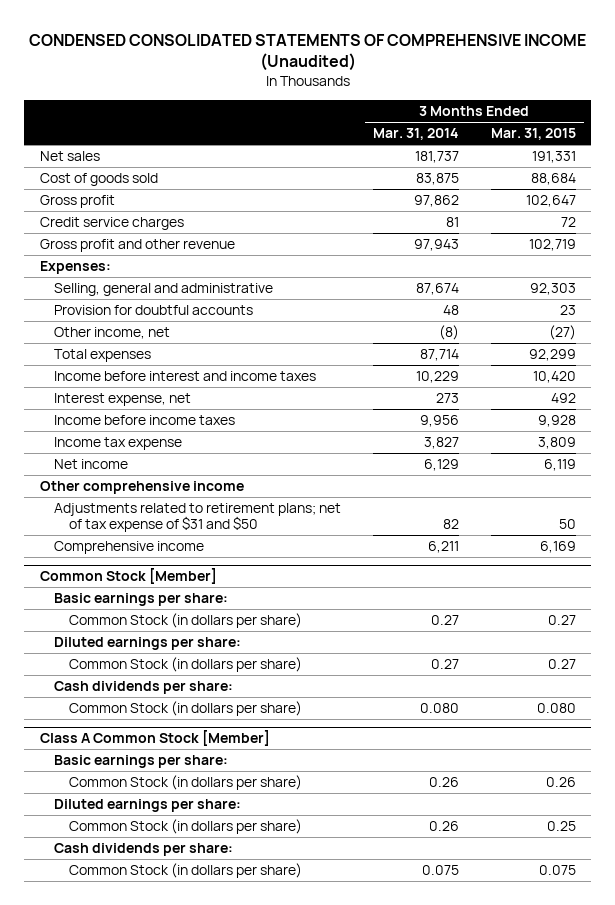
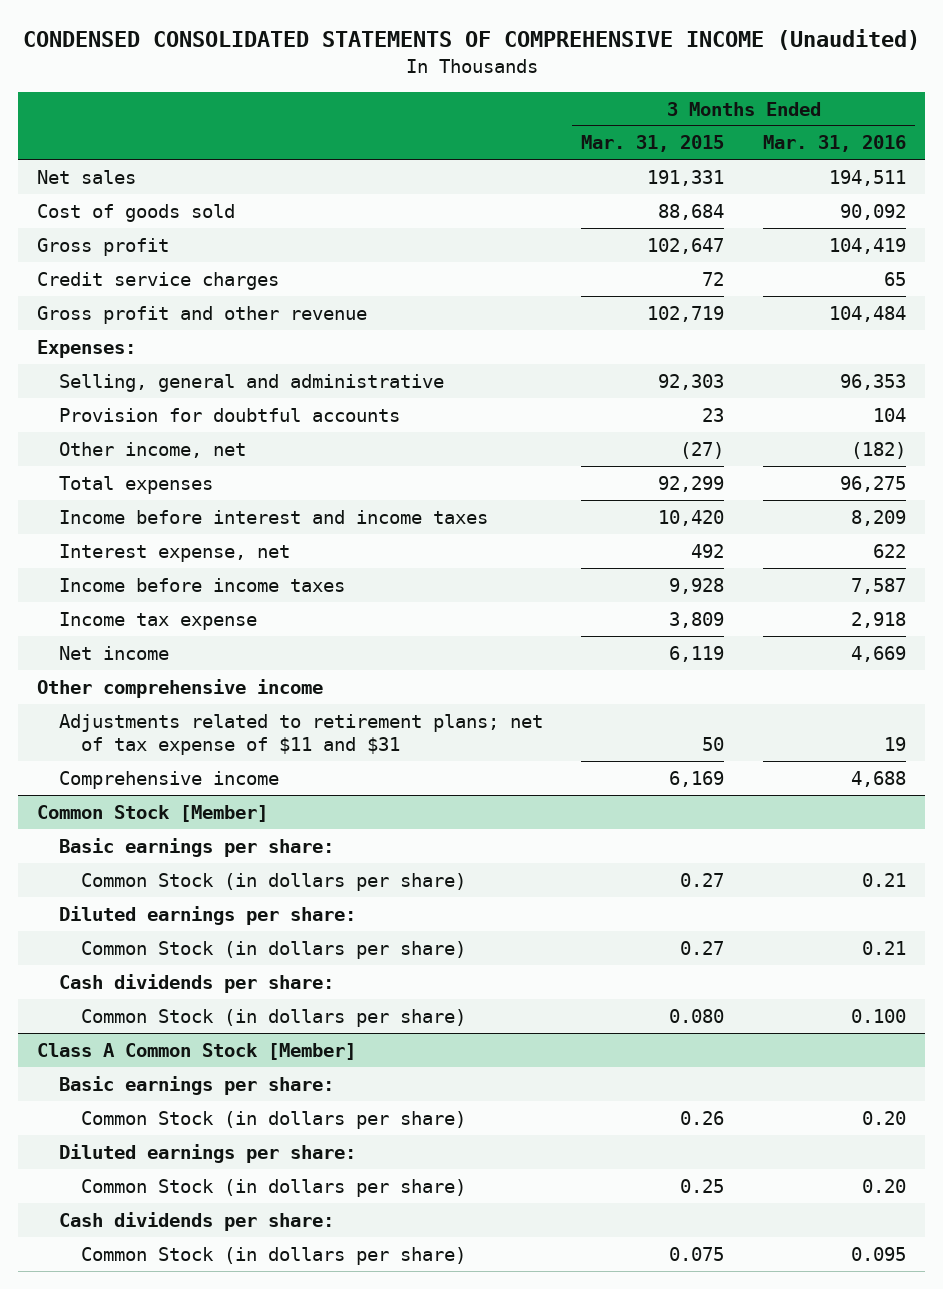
[372,128,459,141] Mar. 31, 2014 -> none
none -> [762,135,906,153] Mar. 31, 2016
[54,503,342,533] Adjustments related to retirement plans; net of tax expense of $31 and $50 -> [59,713,544,755] Adjustments related to retirement plans; net of tax expense of $11 and $31

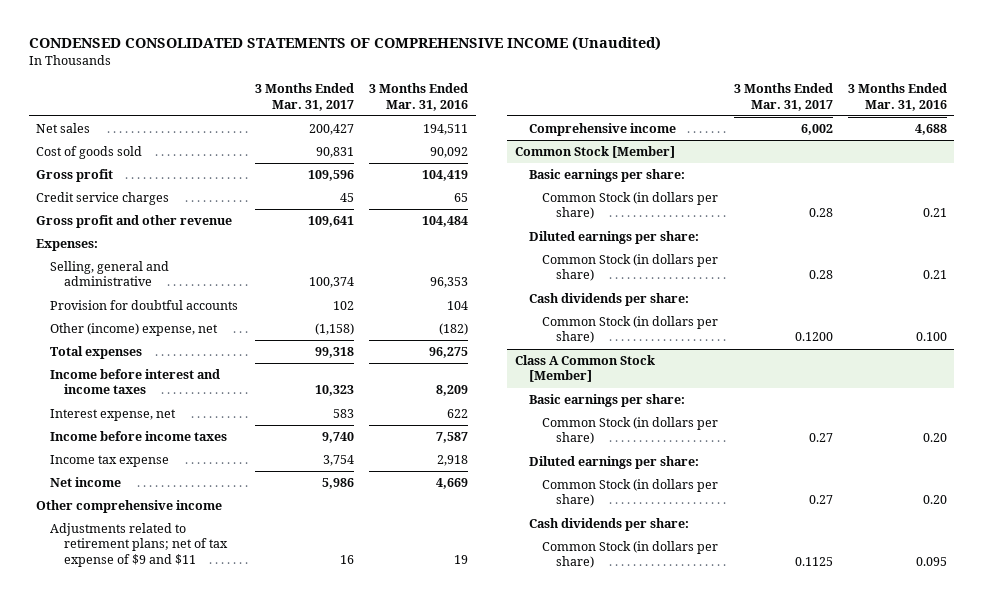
[581,135,725,153] Mar. 31, 2015 -> none
none -> [255,83,355,111] 3 Months Ended Mar. 31, 2017
[59,441,247,458] Other income, net -> [50,323,219,337] Other (income) expense, net
[59,713,544,755] Adjustments related to retirement plans; net of tax expense of $11 and $31 -> [50,523,228,567] Adjustments related to retirement plans; net of tax expense of $9 and $11

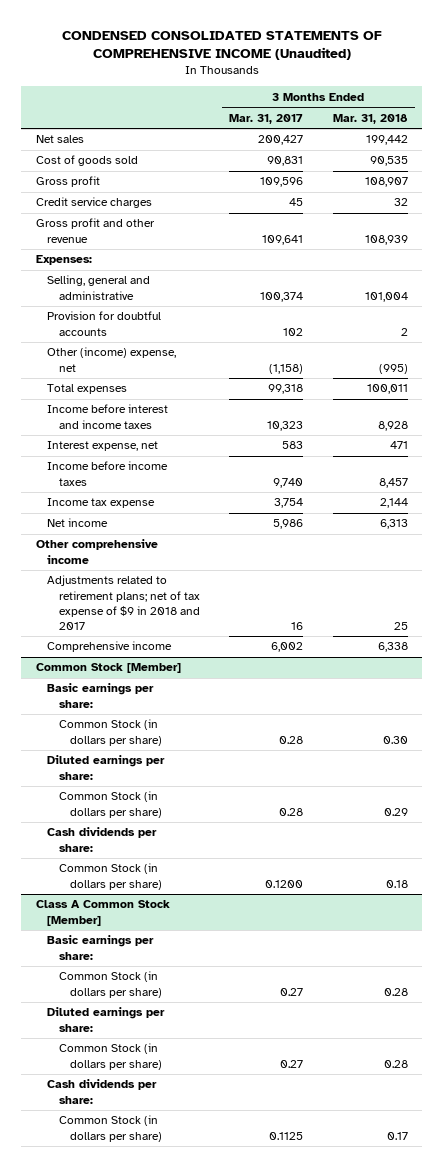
[369,83,469,111] 3 Months Ended Mar. 31, 2016 -> none
none -> [332,113,408,124] Mar. 31, 2018
[50,523,228,567] Adjustments related to retirement plans; net of tax expense of $9 and $11 -> [47,575,200,630] Adjustments related to retirement plans; net of tax expense of $9 in 2018 and 2017

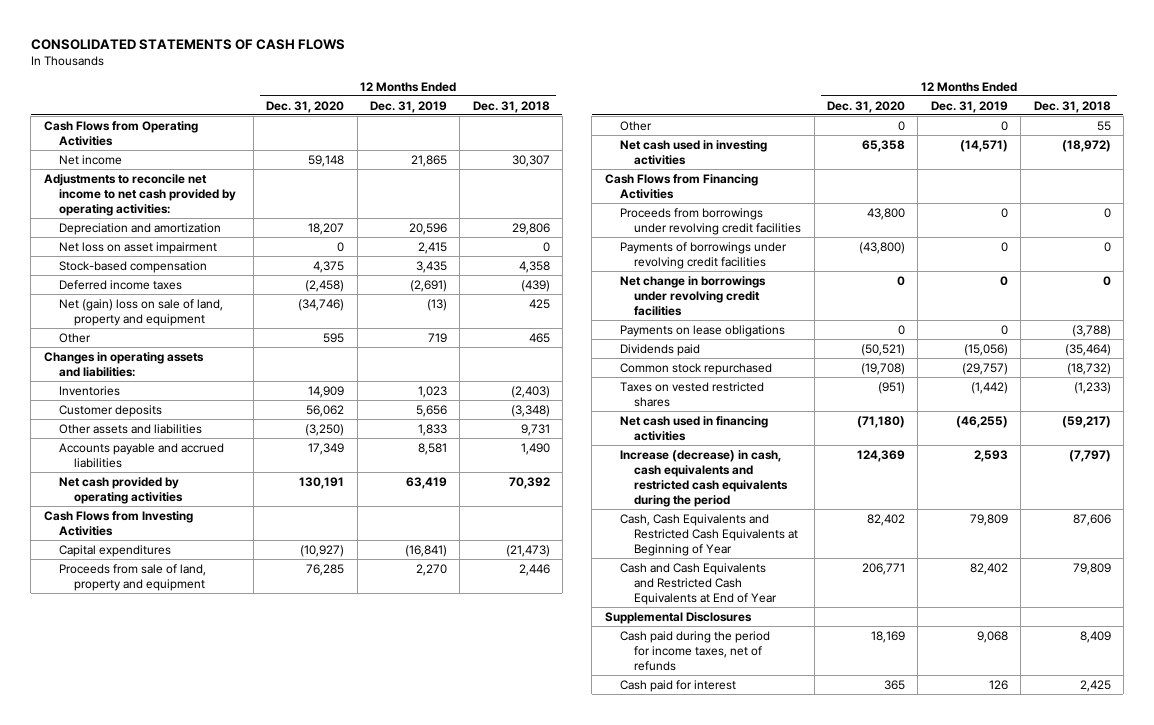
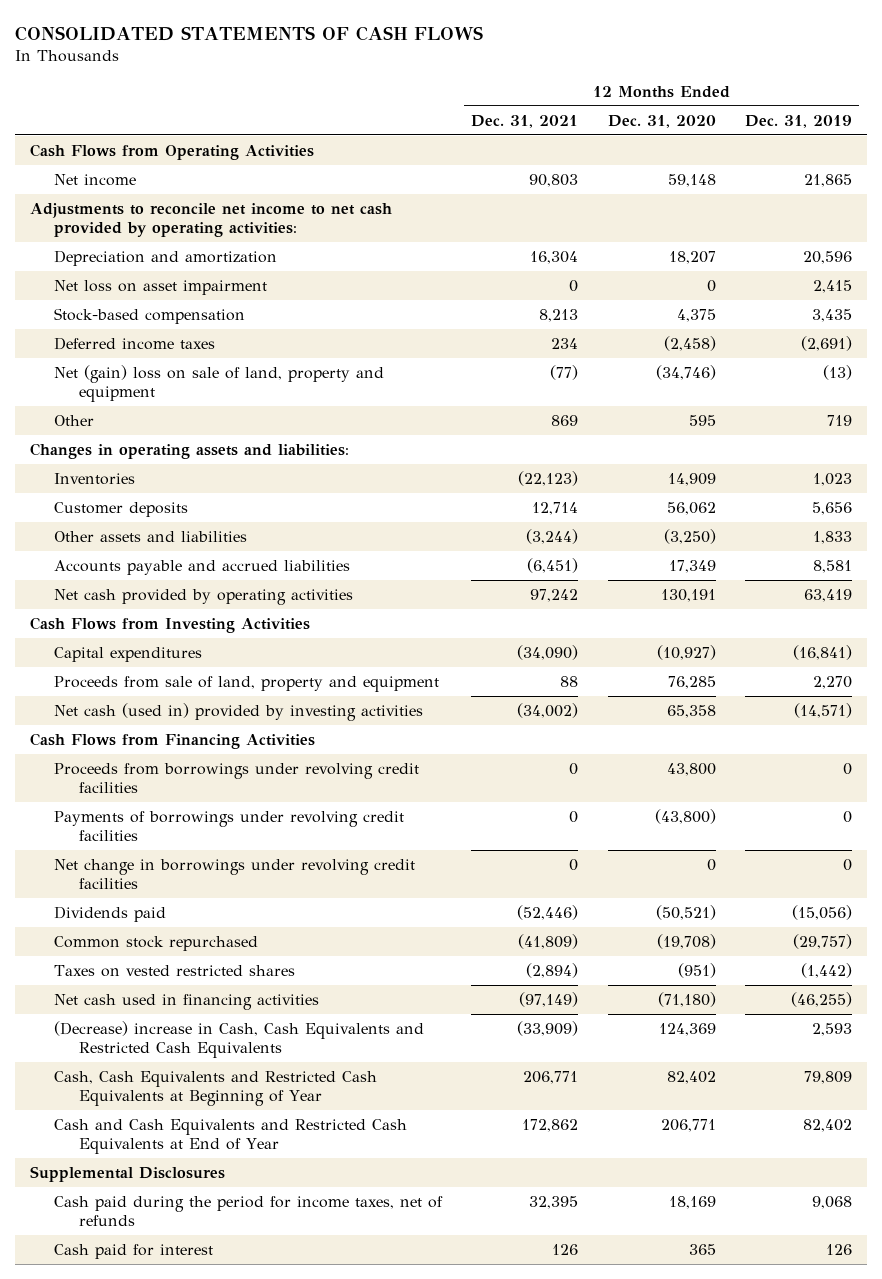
[472,100,550,113] Dec. 31, 2018 -> none
none -> [471,114,579,128] Dec. 31, 2021
[619,120,652,131] Other -> none
[619,139,767,165] Net cash used in investing activities -> [54,702,424,721] Net cash (used in) provided by investing activities
[619,324,785,337] Payments on lease obligations -> none
[619,449,789,507] Increase (decrease) in cash, cash equivalents and restricted cash equivalents during the period -> [54,1020,425,1059] (Decrease) increase in Cash, Cash Equivalents and Restricted Cash Equivalents

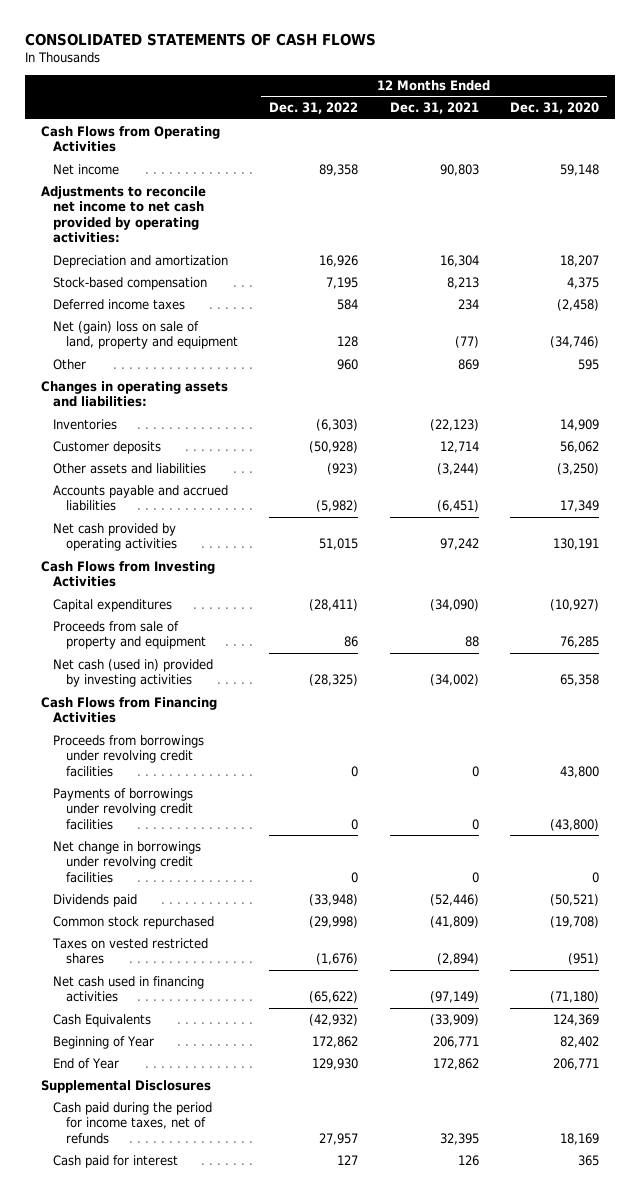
[745,114,853,128] Dec. 31, 2019 -> none
none -> [269,102,359,115] Dec. 31, 2022
[54,279,268,295] Net loss on asset impairment -> none
[54,675,440,692] Proceeds from sale of land, property and equipment -> [53,620,206,650] Proceeds from sale of property and equipment
[54,1020,425,1059] (Decrease) increase in Cash, Cash Equivalents and Restricted Cash Equivalents -> [53,1013,152,1027] Cash Equivalents
[54,1070,378,1107] Cash, Cash Equivalents and Restricted Cash Equivalents at Beginning of Year -> [53,1035,155,1049] Beginning of Year
[54,1118,408,1155] Cash and Cash Equivalents and Restricted Cash Equivalents at End of Year -> [53,1057,120,1069] End of Year

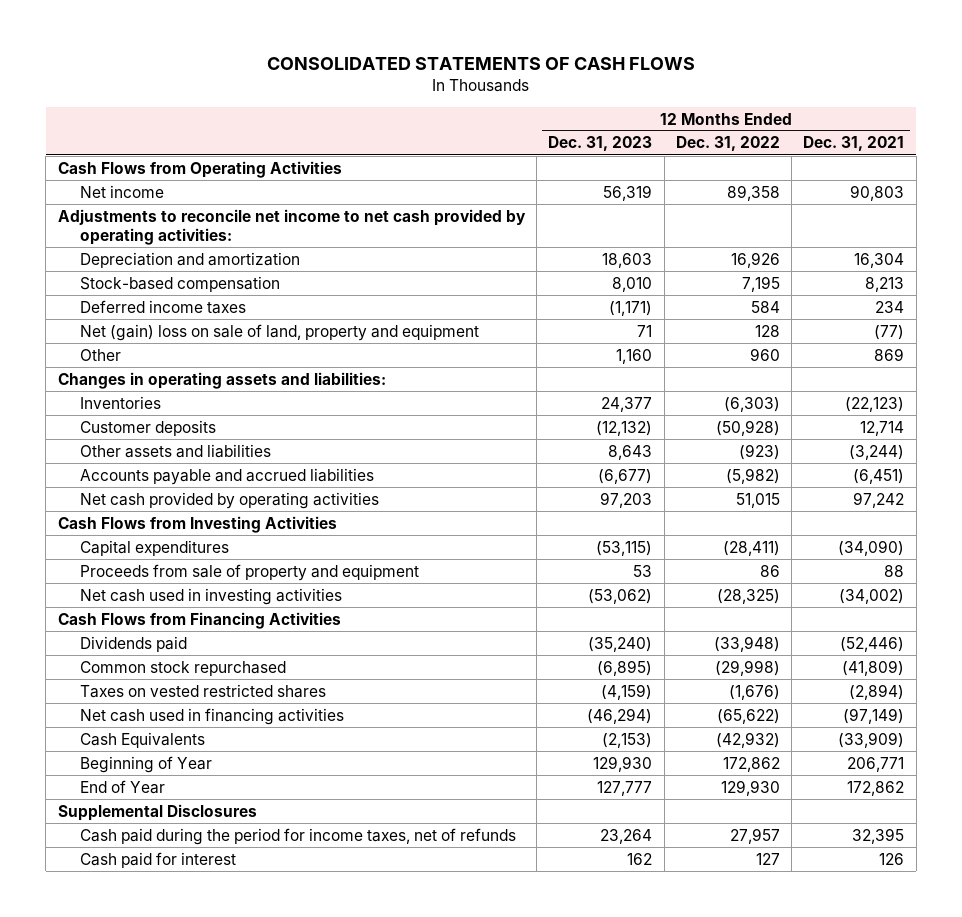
[510,102,600,115] Dec. 31, 2020 -> none
none -> [548,136,653,152] Dec. 31, 2023
[53,658,214,688] Net cash (used in) provided by investing activities -> [80,587,343,605] Net cash used in investing activities
[53,734,205,777] Proceeds from borrowings under revolving credit facilities -> none
[53,787,194,830] Payments of borrowings under revolving credit facilities -> none
[53,840,202,883] Net change in borrowings under revolving credit facilities -> none

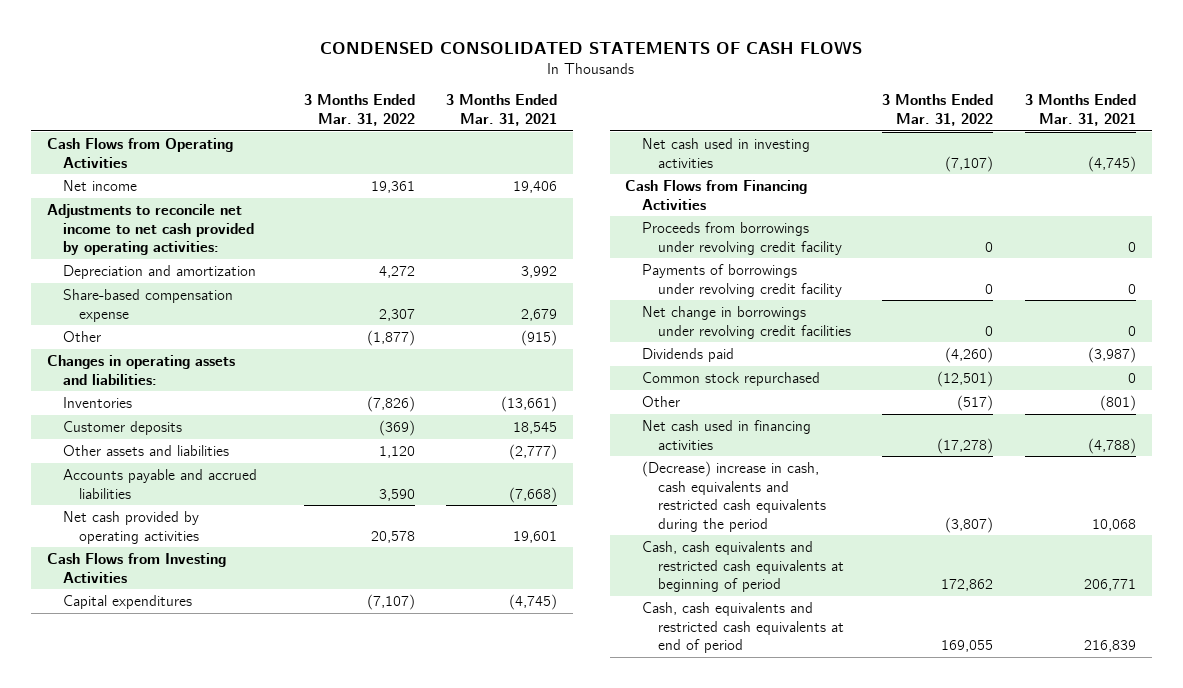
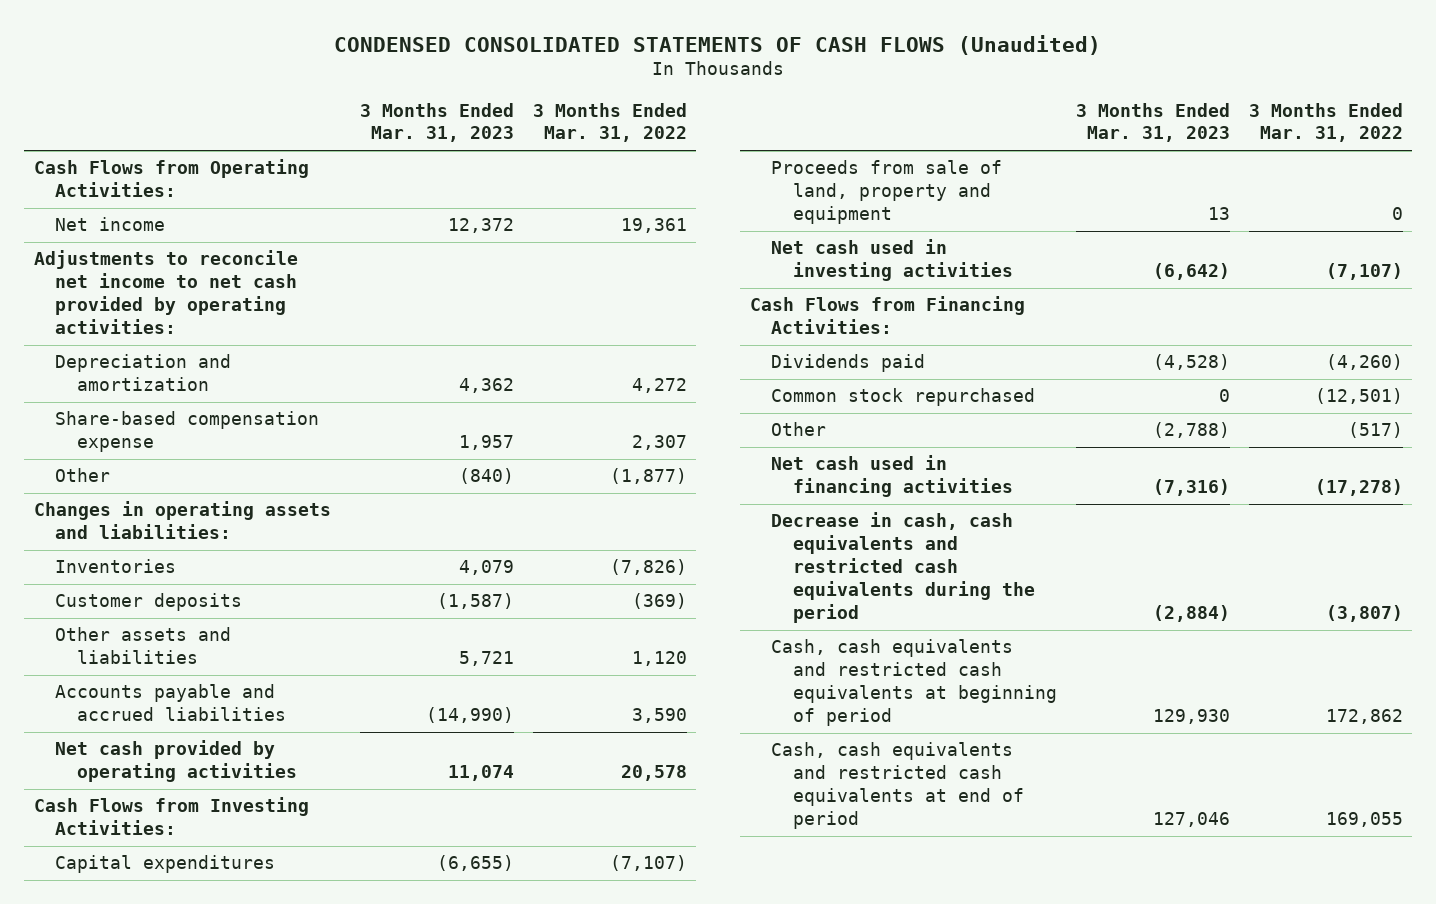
[320,40,863,54] CONDENSED CONSOLIDATED STATEMENTS OF CASH FLOWS -> [334,34,1102,55] CONDENSED CONSOLIDATED STATEMENTS OF CASH FLOWS (Unaudited)
[446,94,558,126] 3 Months Ended Mar. 31, 2021 -> none
none -> [359,102,514,143] 3 Months Ended Mar. 31, 2023
[46,138,233,168] Cash Flows from Operating Activities -> [33,159,309,198] Cash Flows from Operating Activities:
[46,553,226,583] Cash Flows from Investing Activities -> [33,797,309,836] Cash Flows from Investing Activities:
none -> [771,160,1003,225] Proceeds from sale of land, property and equipment
[641,222,842,255] Proceeds from borrowings under revolving credit facility -> none
[641,264,842,297] Payments of borrowings under revolving credit facility -> none
[641,306,851,339] Net change in borrowings under revolving credit facilities -> none
[625,180,808,210] Cash Flows from Financing Activities -> [749,296,1025,335] Cash Flows from Financing Activities:
[641,461,826,532] (Decrease) increase in cash, cash equivalents and restricted cash equivalents during the period -> [771,512,1035,624] Decrease in cash, cash equivalents and restricted cash equivalents during the period

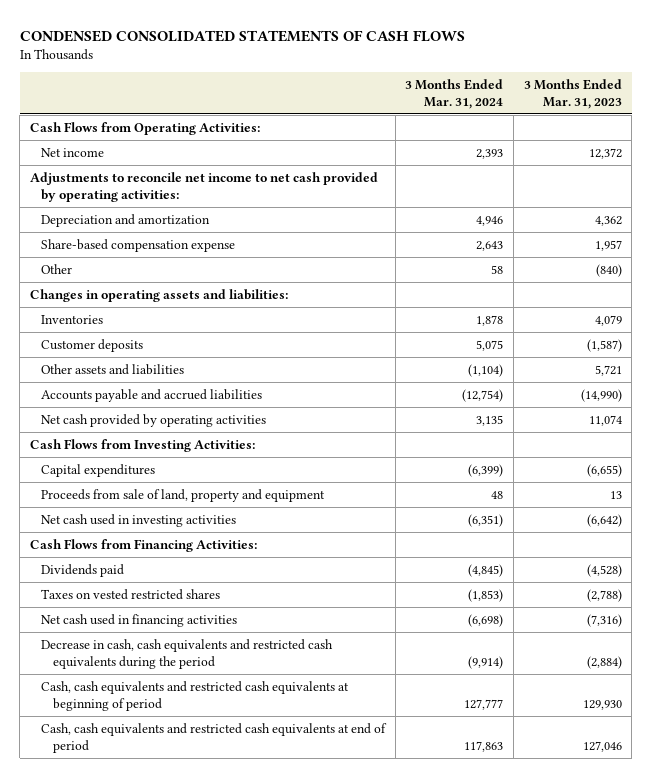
[334,34,1102,55] CONDENSED CONSOLIDATED STATEMENTS OF CASH FLOWS (Unaudited) -> [19,29,465,42] CONDENSED CONSOLIDATED STATEMENTS OF CASH FLOWS
[532,102,687,143] 3 Months Ended Mar. 31, 2022 -> none
none -> [405,78,504,109] 3 Months Ended Mar. 31, 2024
[771,388,1036,407] Common stock repurchased -> none
[771,422,827,437] Other -> [41,588,221,600] Taxes on vested restricted shares

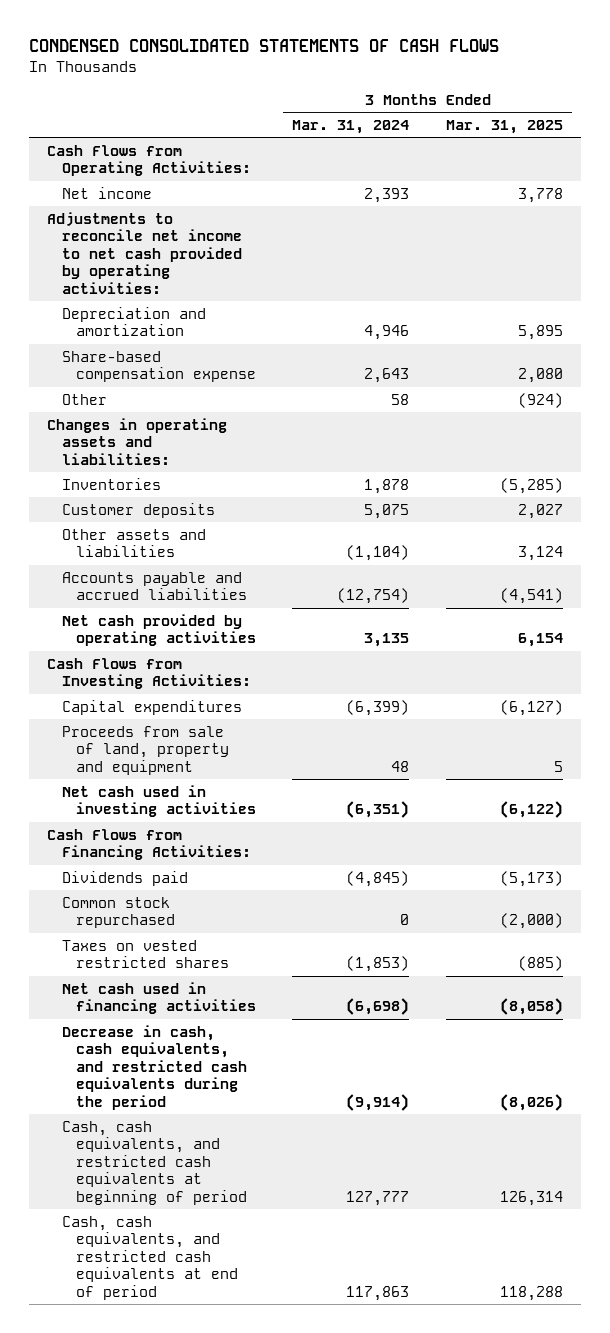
[523,78,622,109] 3 Months Ended Mar. 31, 2023 -> none
none -> [445,119,563,134] Mar. 31, 2025
none -> [61,896,175,929] Common stock repurchased
[41,638,334,669] Decrease in cash, cash equivalents and restricted cash equivalents during the period -> [61,1024,247,1110] Decrease in cash, cash equivalents, and restricted cash equivalents during the period
[41,680,350,711] Cash, cash equivalents and restricted cash equivalents at beginning of period -> [61,1120,247,1205] Cash, cash equivalents, and restricted cash equivalents at beginning of period
[41,722,388,753] Cash, cash equivalents and restricted cash equivalents at end of period -> [61,1215,238,1300] Cash, cash equivalents, and restricted cash equivalents at end of period

